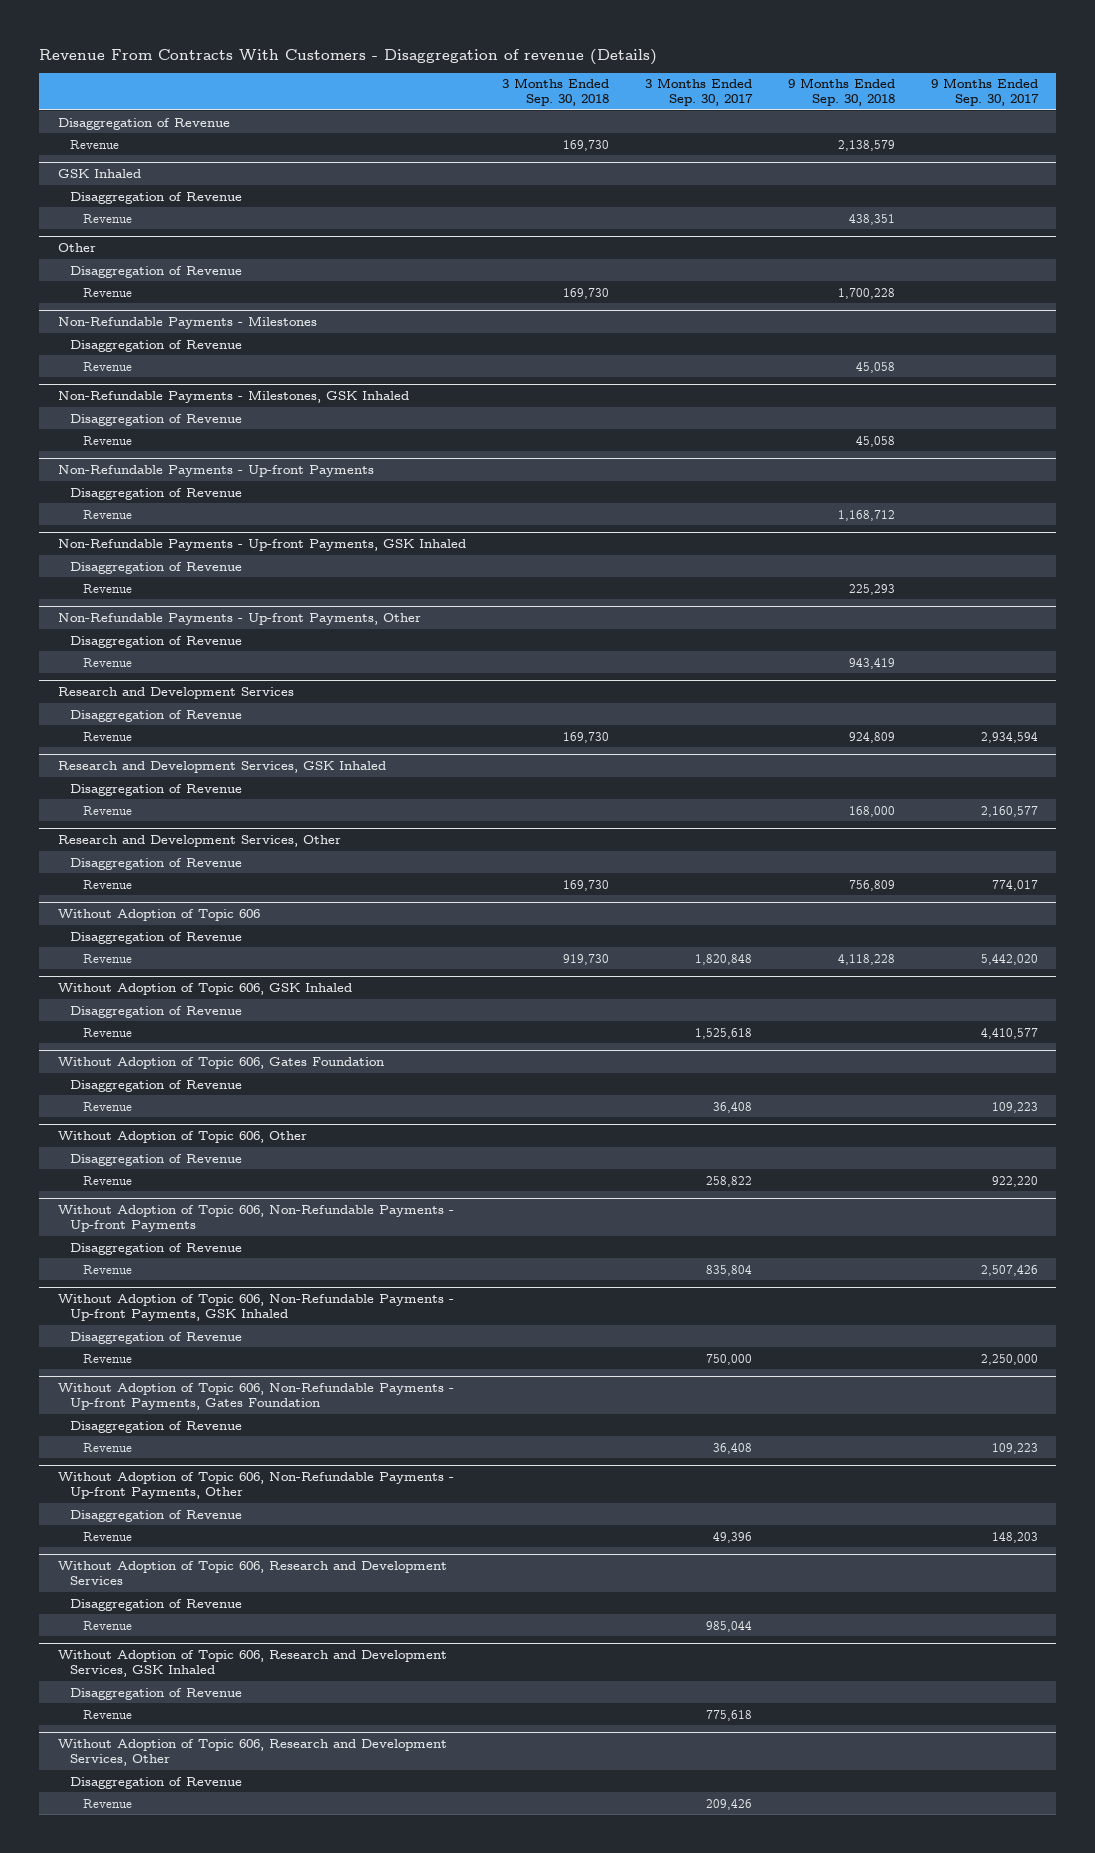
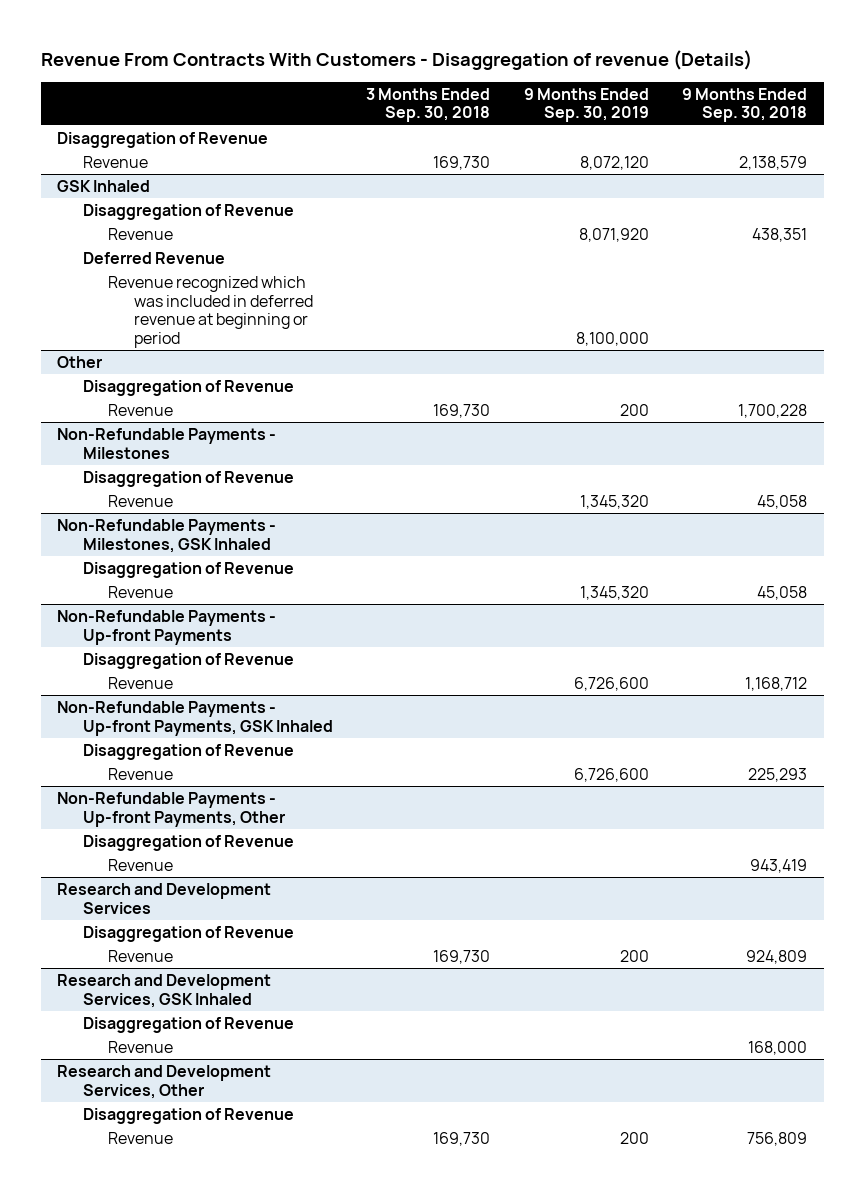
[644,78,753,107] 3 Months Ended Sep. 30, 2017 -> none
[930,78,1039,107] 9 Months Ended Sep. 30, 2017 -> none
none -> [523,87,649,123] 9 Months Ended Sep. 30, 2019
none -> [82,251,225,264] Deferred Revenue
none -> [108,275,313,349] Revenue recognized which was included in deferred revenue at beginning or period
[57,909,260,922] Without Adoption of Topic 606 -> none
[70,931,243,944] Disaggregation of Revenue -> none
[82,953,132,963] Revenue -> none
[57,983,352,996] Without Adoption of Topic 606, GSK Inhaled -> none
[70,1005,243,1018] Disaggregation of Revenue -> none
[82,1027,132,1037] Revenue -> none
[57,1057,384,1070] Without Adoption of Topic 606, Gates Foundation -> none
[70,1079,243,1092] Disaggregation of Revenue -> none
[82,1101,132,1111] Revenue -> none
[57,1131,307,1144] Without Adoption of Topic 606, Other -> none
[70,1153,243,1166] Disaggregation of Revenue -> none
[82,1175,132,1185] Revenue -> none
[57,1205,454,1233] Without Adoption of Topic 606, Non-Refundable Payments - Up-front Payments -> none
[70,1242,243,1255] Disaggregation of Revenue -> none
[82,1264,132,1274] Revenue -> none
[57,1294,454,1322] Without Adoption of Topic 606, Non-Refundable Payments - Up-front Payments, GSK Inhaled -> none
[70,1331,243,1344] Disaggregation of Revenue -> none
[82,1353,132,1363] Revenue -> none
[57,1383,454,1411] Without Adoption of Topic 606, Non-Refundable Payments - Up-front Payments, Gates Foundation -> none
[70,1420,243,1433] Disaggregation of Revenue -> none
[82,1442,132,1452] Revenue -> none
[57,1472,454,1500] Without Adoption of Topic 606, Non-Refundable Payments - Up-front Payments, Other -> none
[70,1509,243,1522] Disaggregation of Revenue -> none
[82,1531,132,1541] Revenue -> none
[57,1561,447,1586] Without Adoption of Topic 606, Research and Development Services -> none
[70,1598,243,1611] Disaggregation of Revenue -> none
[82,1620,132,1630] Revenue -> none
[57,1650,447,1678] Without Adoption of Topic 606, Research and Development Services, GSK Inhaled -> none
[70,1687,243,1700] Disaggregation of Revenue -> none
[82,1709,132,1719] Revenue -> none
[57,1739,447,1767] Without Adoption of Topic 606, Research and Development Services, Other -> none
[70,1776,243,1789] Disaggregation of Revenue -> none
[82,1798,132,1808] Revenue -> none

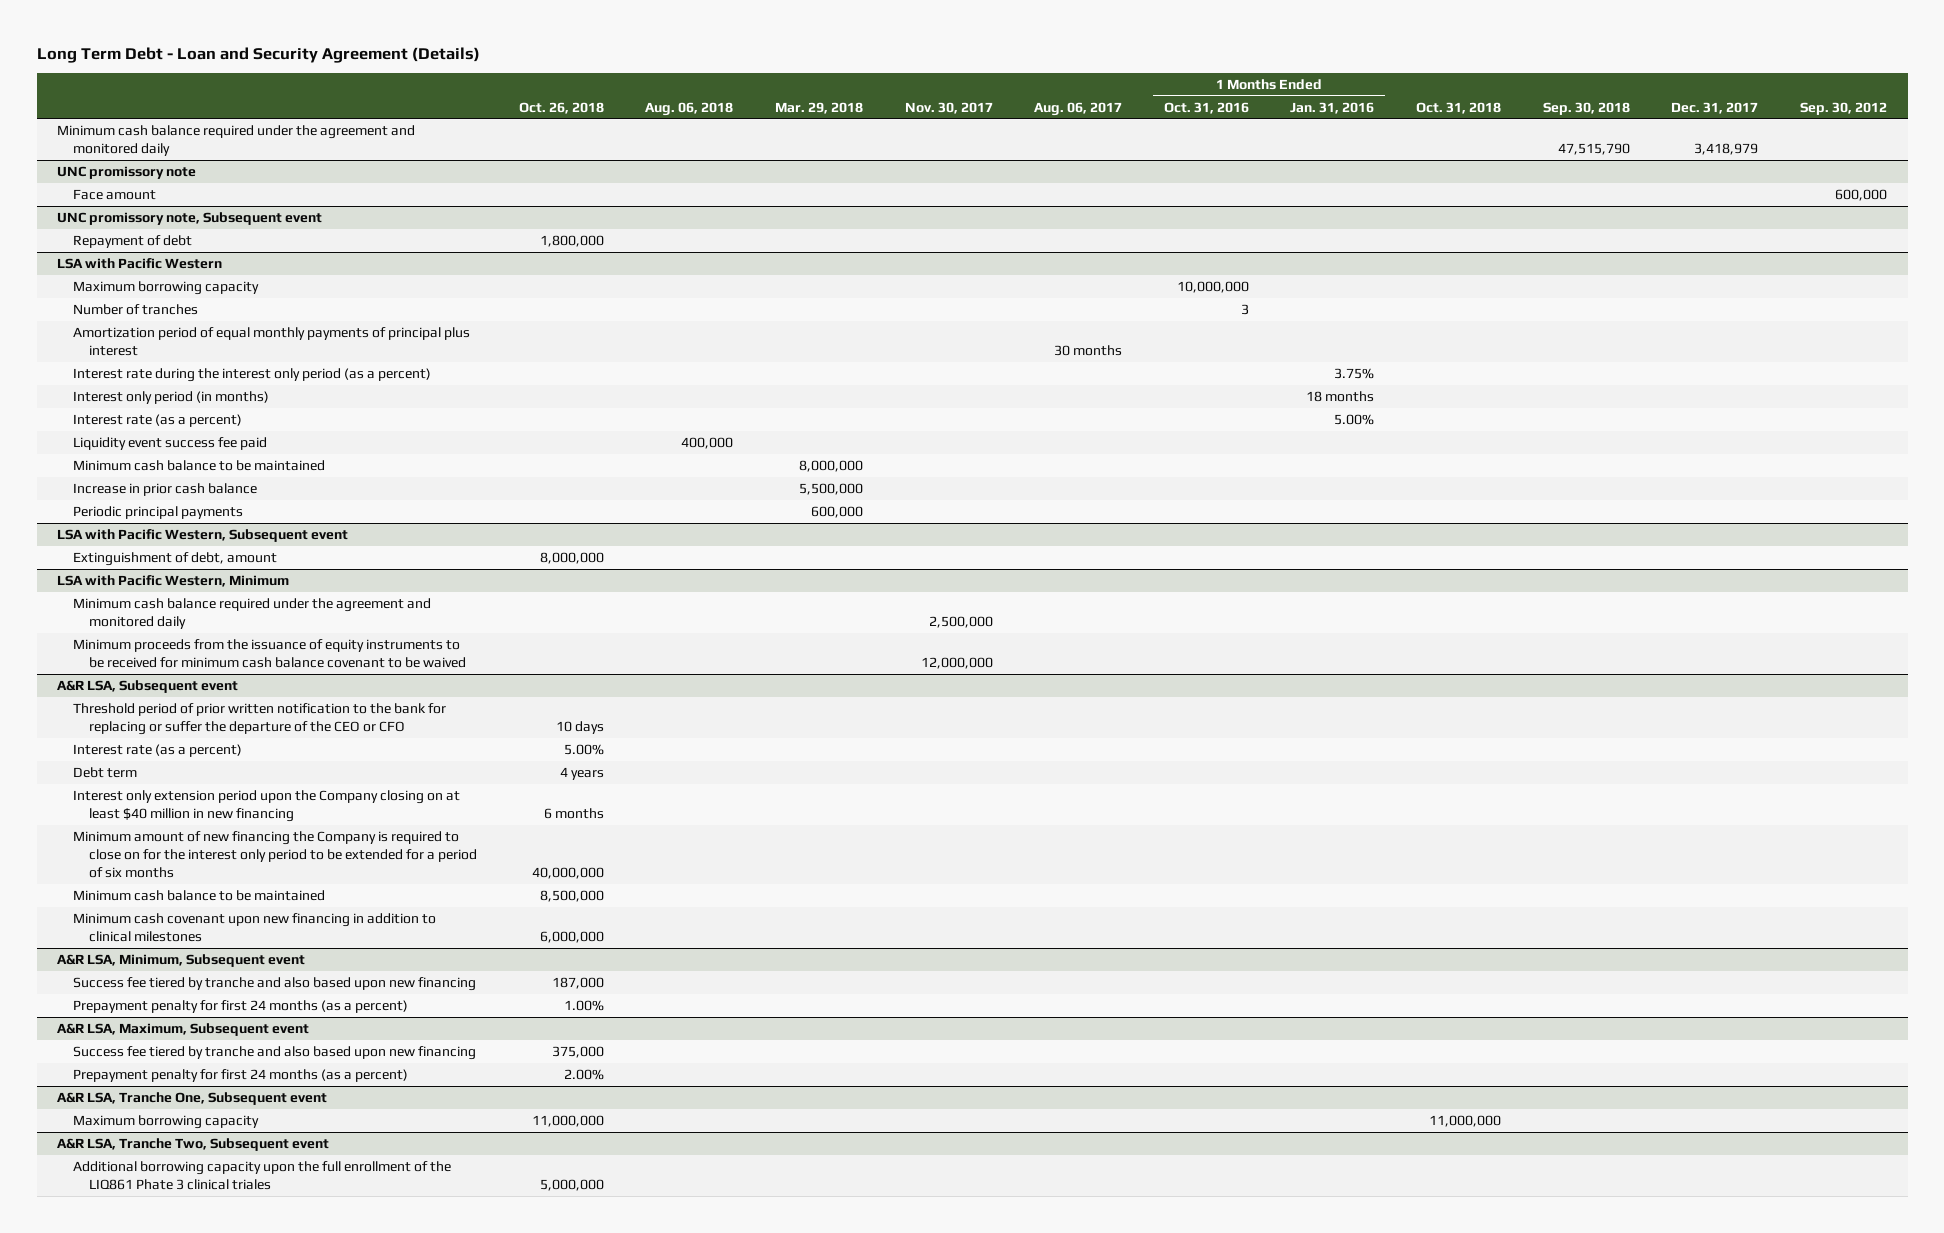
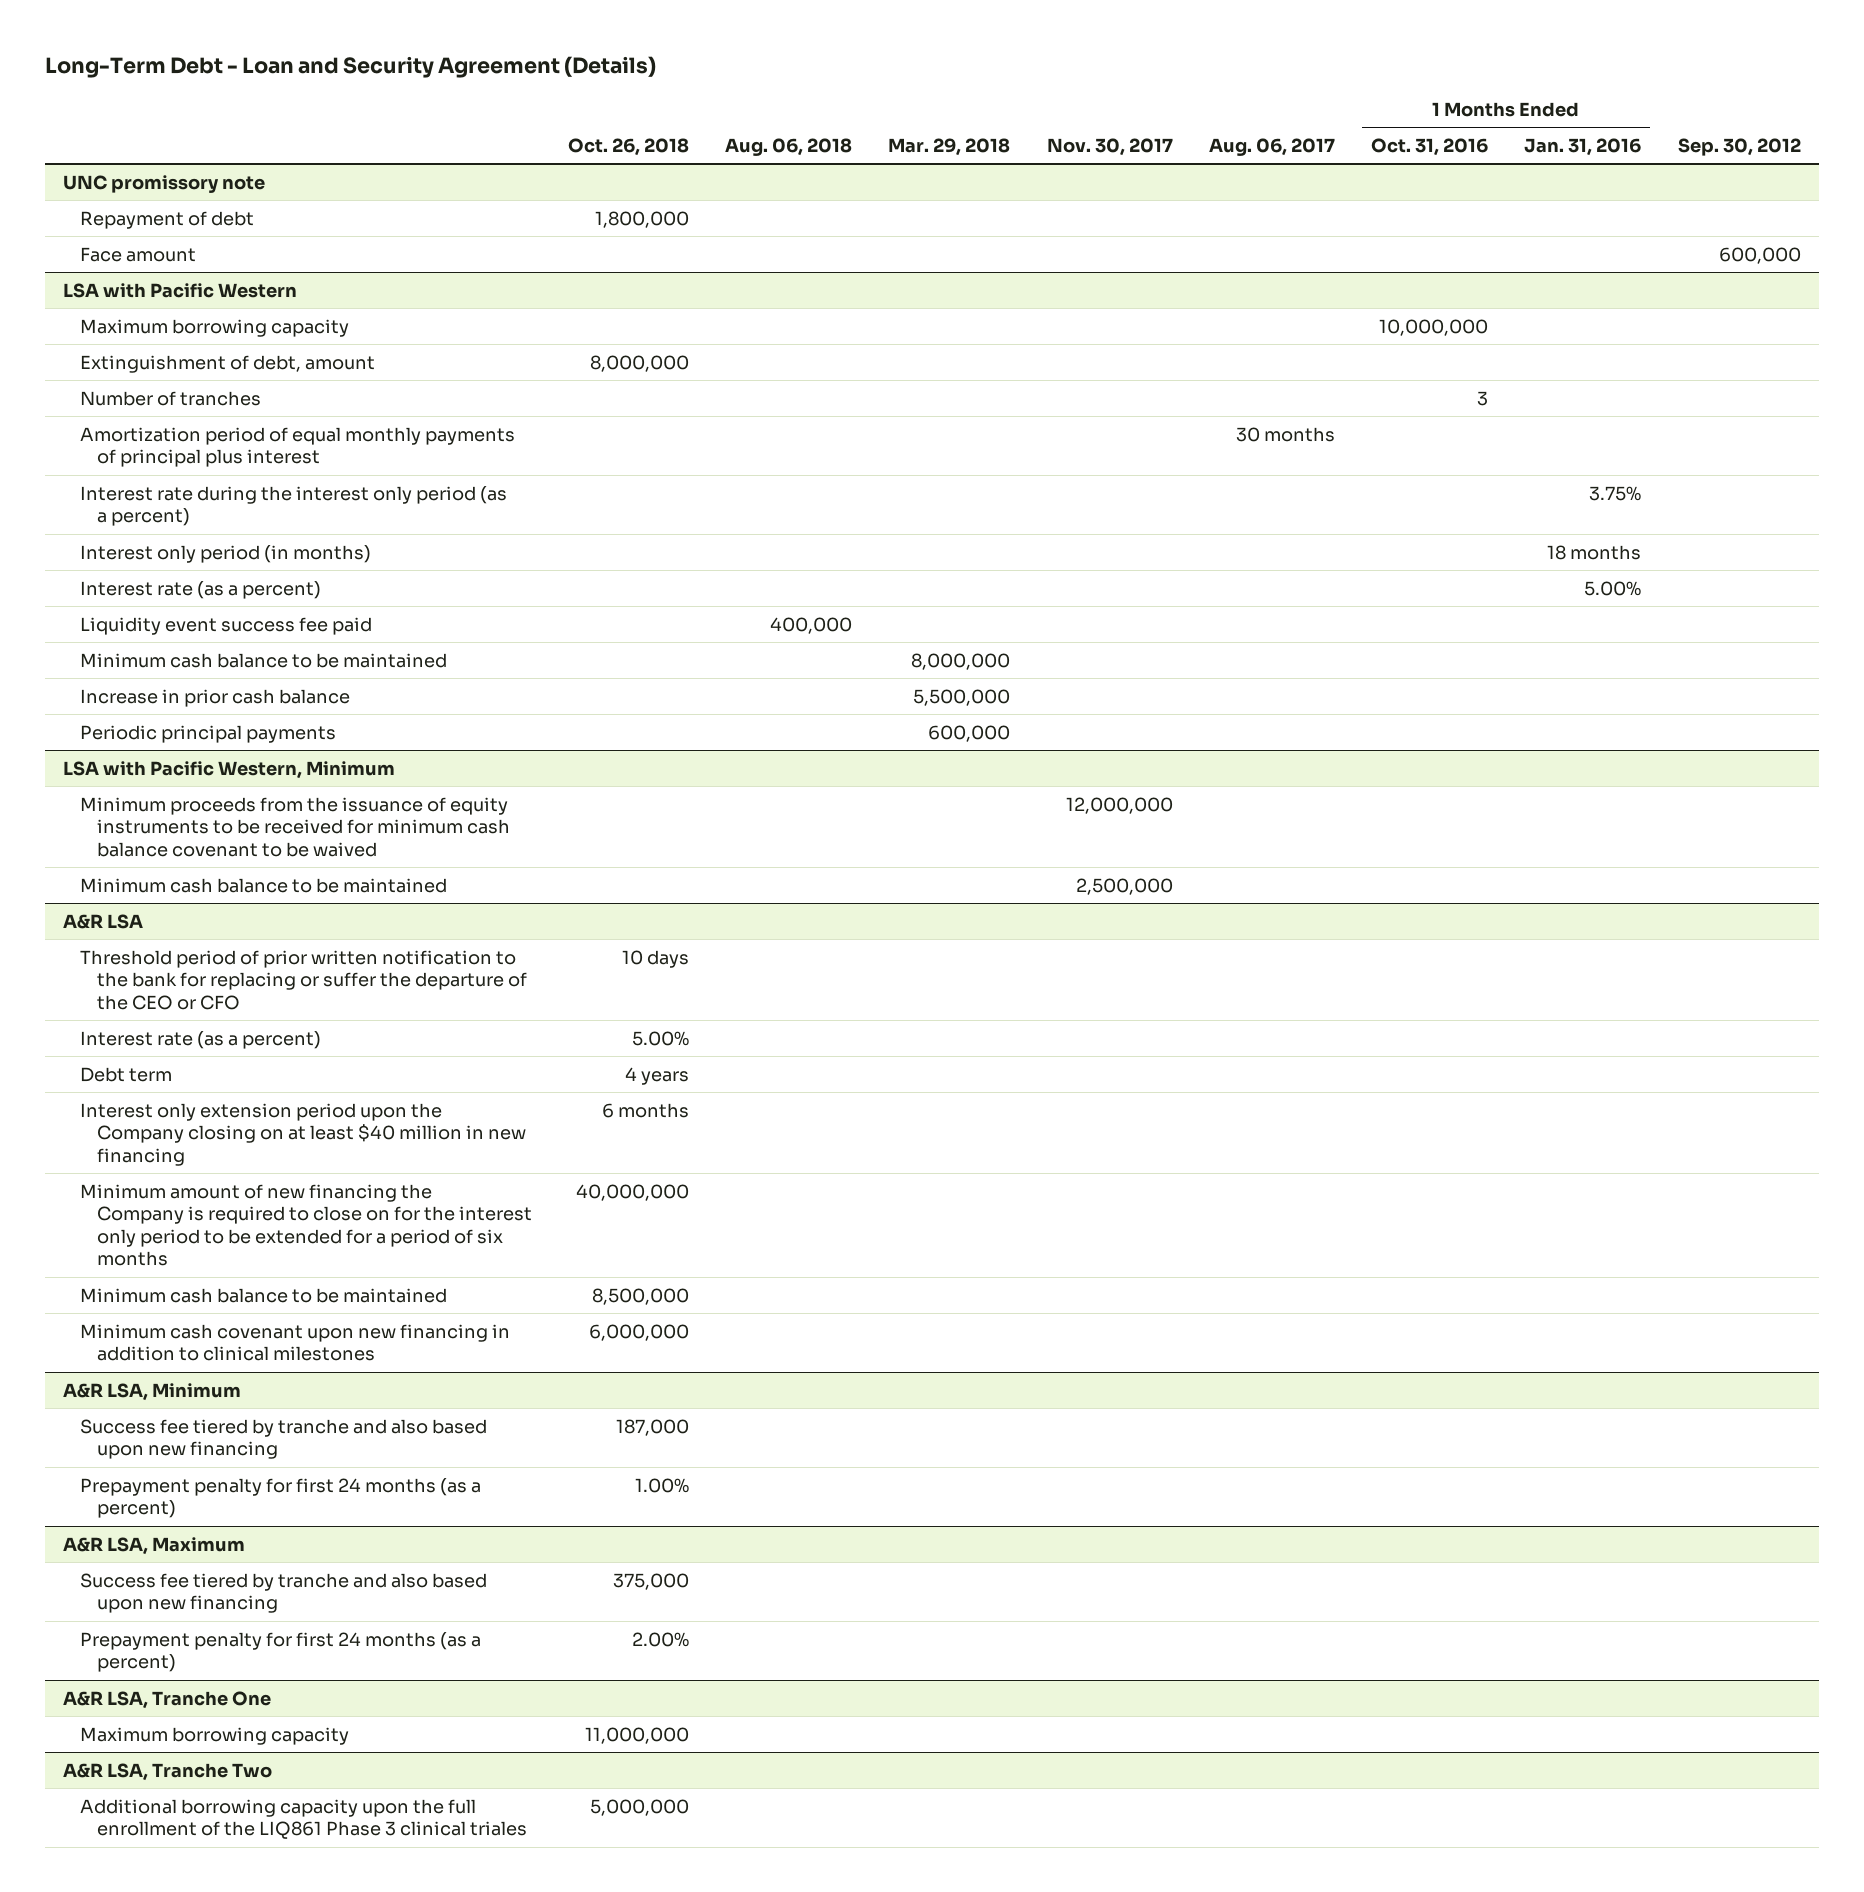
[36,46,480,63] Long Term Debt - Loan and Security Agreement (Details) -> [44,56,656,79] Long-Term Debt - Loan and Security Agreement (Details)
[1416,101,1502,114] Oct. 31, 2018 -> none
[1542,101,1630,115] Sep. 30, 2018 -> none
[1671,101,1759,114] Dec. 31, 2017 -> none
[57,125,416,156] Minimum cash balance required under the agreement and monitored daily -> none
none -> [79,210,254,229] Repayment of debt
[57,212,323,226] UNC promissory note, Subsequent event -> none
[73,235,193,249] Repayment of debt -> none
none -> [79,354,375,373] Extinguishment of debt, amount
[57,529,349,543] LSA with Pacific Western, Subsequent event -> none
[73,552,278,567] Extinguishment of debt, amount -> none
[73,598,432,629] Minimum cash balance required under the agreement and monitored daily -> none
none -> [79,877,447,893] Minimum cash balance to be maintained
[57,680,239,694] A&R LSA, Subsequent event -> [62,913,143,929] A&R LSA
[57,954,306,968] A&R LSA, Minimum, Subsequent event -> [62,1382,241,1401] A&R LSA, Minimum
[57,1023,310,1037] A&R LSA, Maximum, Subsequent event -> [62,1536,245,1555] A&R LSA, Maximum
[57,1092,328,1106] A&R LSA, Tranche One, Subsequent event -> [62,1690,271,1709] A&R LSA, Tranche One
[57,1138,330,1152] A&R LSA, Tranche Two, Subsequent event -> [62,1762,272,1781] A&R LSA, Tranche Two
[73,1161,452,1190] Additional borrowing capacity upon the full enrollment of the LIQ861 Phate 3 clinical triales -> [79,1798,527,1840] Additional borrowing capacity upon the full enrollment of the LIQ861 Phase 3 clinical triales

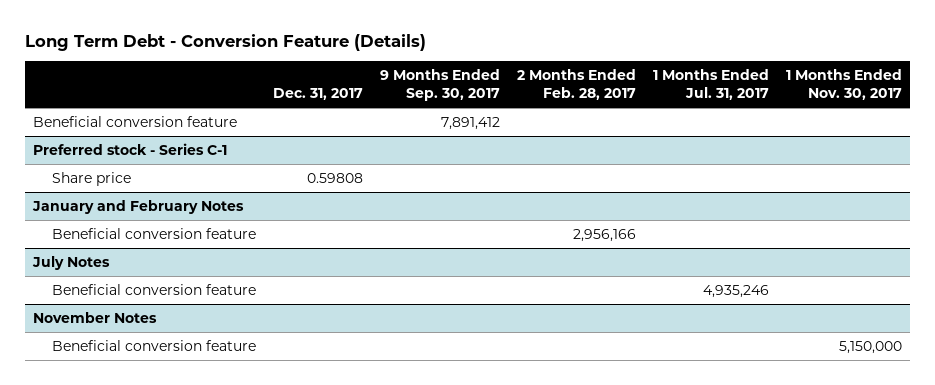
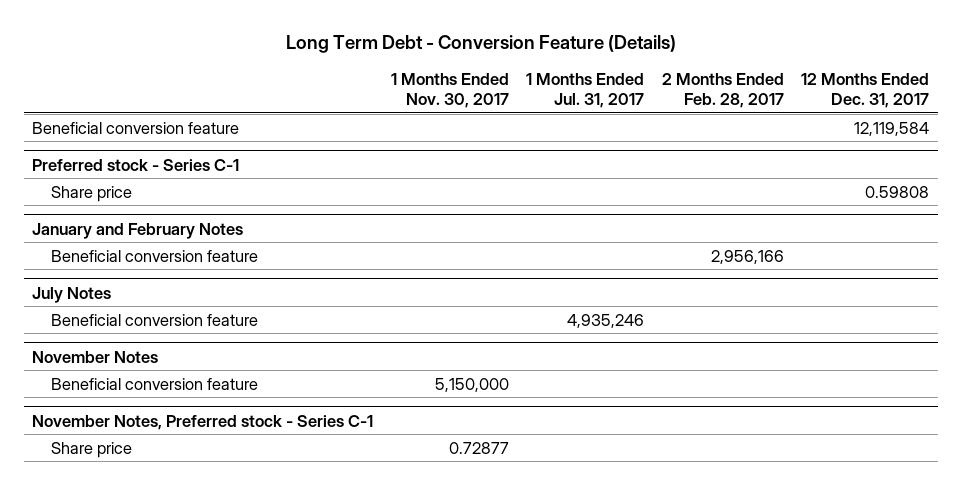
[272,88,363,101] Dec. 31, 2017 -> none
[379,69,500,102] 9 Months Ended Sep. 30, 2017 -> none
none -> [801,72,930,108] 12 Months Ended Dec. 31, 2017
none -> [32,414,374,430] November Notes, Preferred stock - Series C-1
none -> [51,441,133,458] Share price

